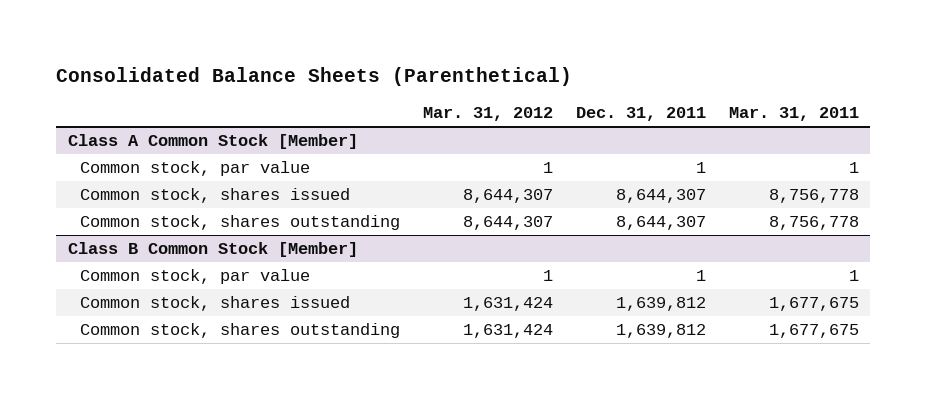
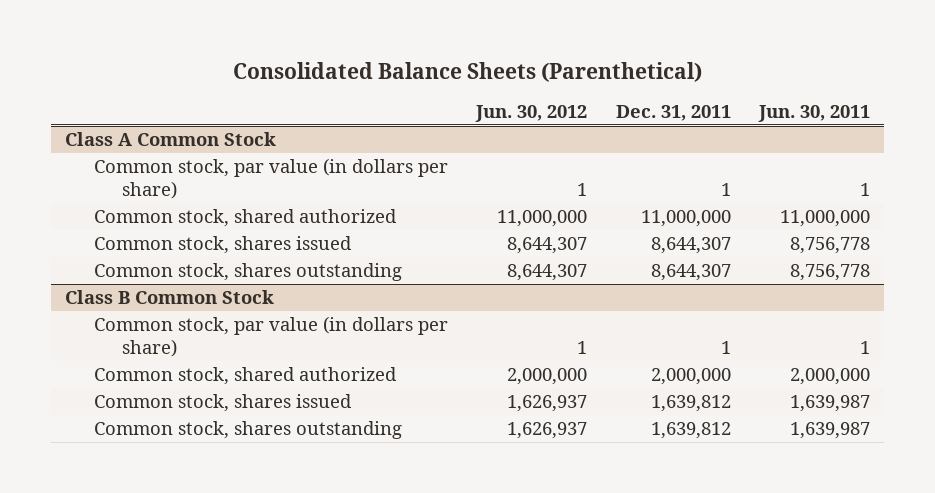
[423,107,554,122] Mar. 31, 2012 -> none
[728,107,859,122] Mar. 31, 2011 -> none
none -> [475,104,588,122] Jun. 30, 2012
none -> [758,104,871,122] Jun. 30, 2011
[67,134,358,150] Class A Common Stock [Member] -> [65,132,277,147] Class A Common Stock
[80,161,311,177] Common stock, par value -> [93,158,448,199] Common stock, par value (in dollars per share)
none -> [93,209,397,228] Common stock, shared authorized
[67,242,358,258] Class B Common Stock [Member] -> [65,290,275,305] Class B Common Stock
[80,269,311,285] Common stock, par value -> [93,316,448,357] Common stock, par value (in dollars per share)
none -> [93,367,397,386] Common stock, shared authorized

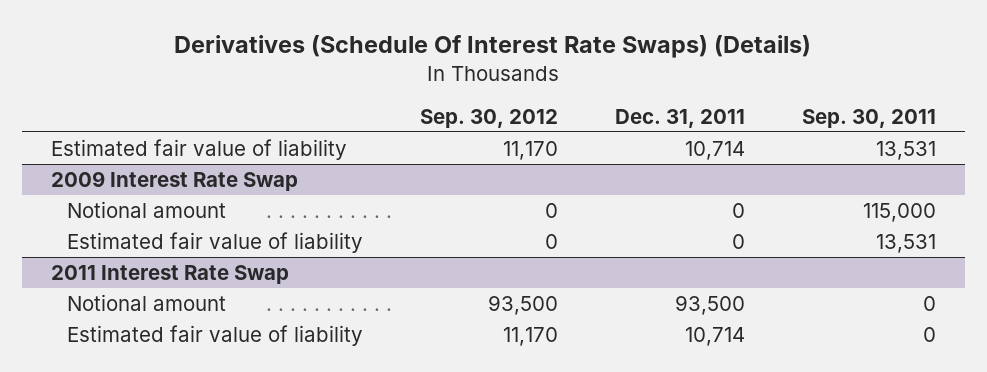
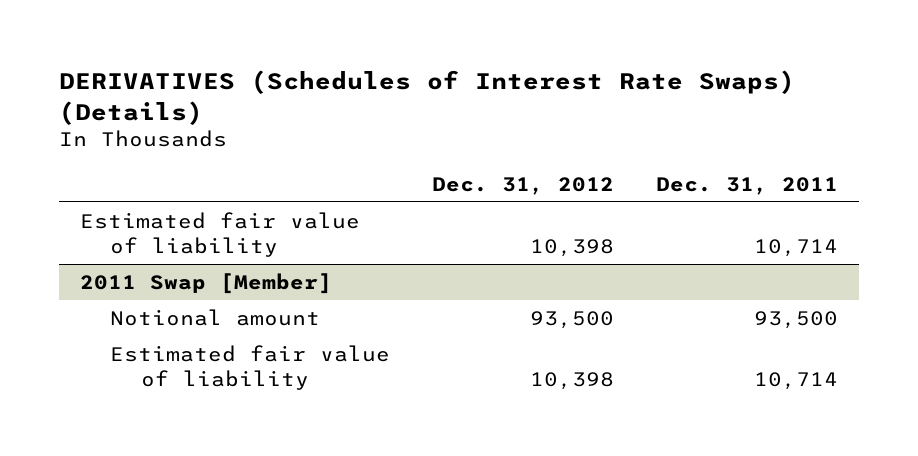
[174,35,812,59] Derivatives (Schedule Of Interest Rate Swaps) (Details) -> [59,70,796,125] DERIVATIVES (Schedules of Interest Rate Swaps) (Details)
[420,108,559,128] Sep. 30, 2012 -> none
[802,108,937,128] Sep. 30, 2011 -> none
none -> [432,176,615,195] Dec. 31, 2012
[50,170,298,191] 2009 Interest Rate Swap -> none
[67,200,227,218] Notional amount -> none
[67,231,364,253] Estimated fair value of liability -> none
[50,264,289,284] 2011 Interest Rate Swap -> none
none -> [80,272,333,294] 2011 Swap [Member]

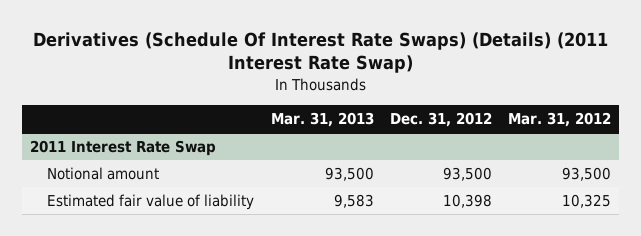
[59,70,796,125] DERIVATIVES (Schedules of Interest Rate Swaps) (Details) -> [32,31,608,74] Derivatives (Schedule Of Interest Rate Swaps) (Details) (2011 Interest Rate Swap)
[656,176,839,195] Dec. 31, 2011 -> none
none -> [270,112,374,128] Mar. 31, 2013
none -> [508,112,612,128] Mar. 31, 2012
[80,211,361,258] Estimated fair value of liability -> none
[80,272,333,294] 2011 Swap [Member] -> none
none -> [30,140,217,157] 2011 Interest Rate Swap

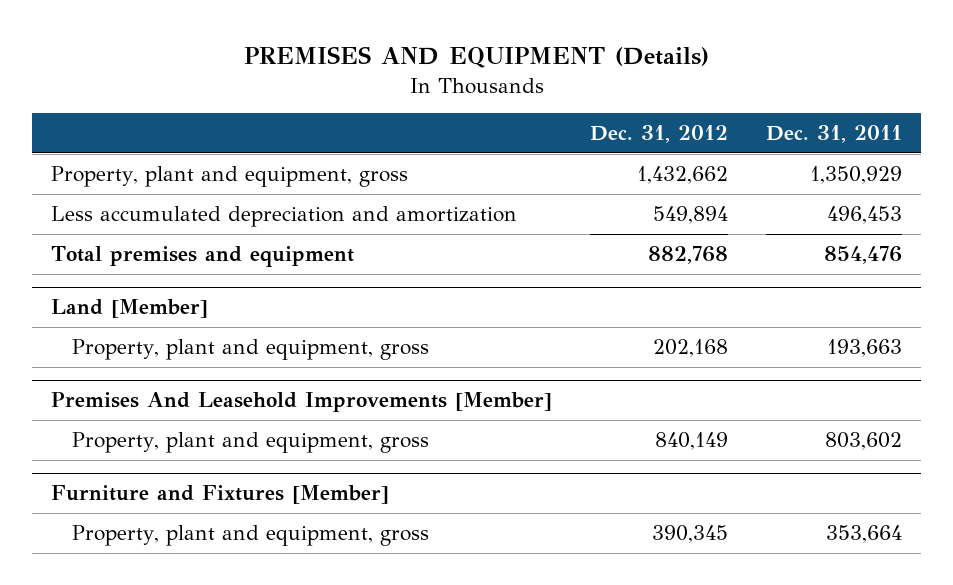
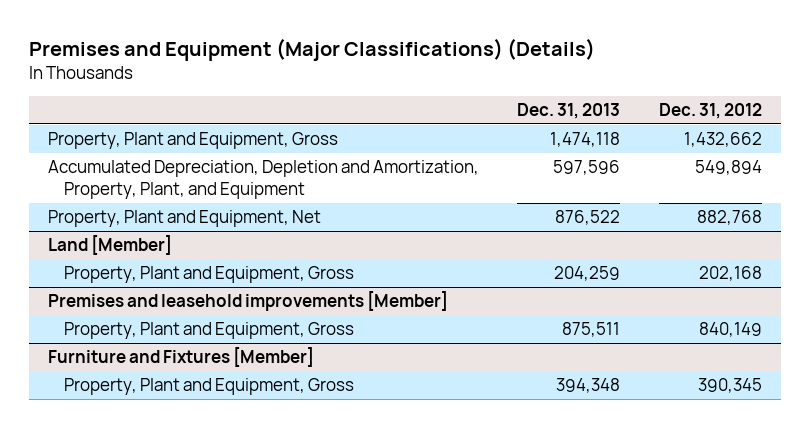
[243,46,709,69] PREMISES AND EQUIPMENT (Details) -> [28,37,595,61] Premises and Equipment (Major Classifications) (Details)
[766,125,903,144] Dec. 31, 2011 -> none
none -> [517,103,621,120] Dec. 31, 2013
[51,165,409,187] Property, plant and equipment, gross -> [47,132,338,150] Property, Plant and Equipment, Gross
[51,205,518,227] Less accumulated depreciation and amortization -> [47,160,479,200] Accumulated Depreciation, Depletion and Amortization, Property, Plant, and Equipment
[51,245,355,267] Total premises and equipment -> [47,210,321,228] Property, Plant and Equipment, Net
[71,338,429,360] Property, plant and equipment, gross -> [64,266,355,284] Property, Plant and Equipment, Gross
[51,391,553,412] Premises And Leasehold Improvements [Member] -> [47,291,448,312] Premises and leasehold improvements [Member]
[71,431,429,453] Property, plant and equipment, gross -> [64,322,355,340] Property, Plant and Equipment, Gross
[71,524,429,546] Property, plant and equipment, gross -> [64,378,355,396] Property, Plant and Equipment, Gross

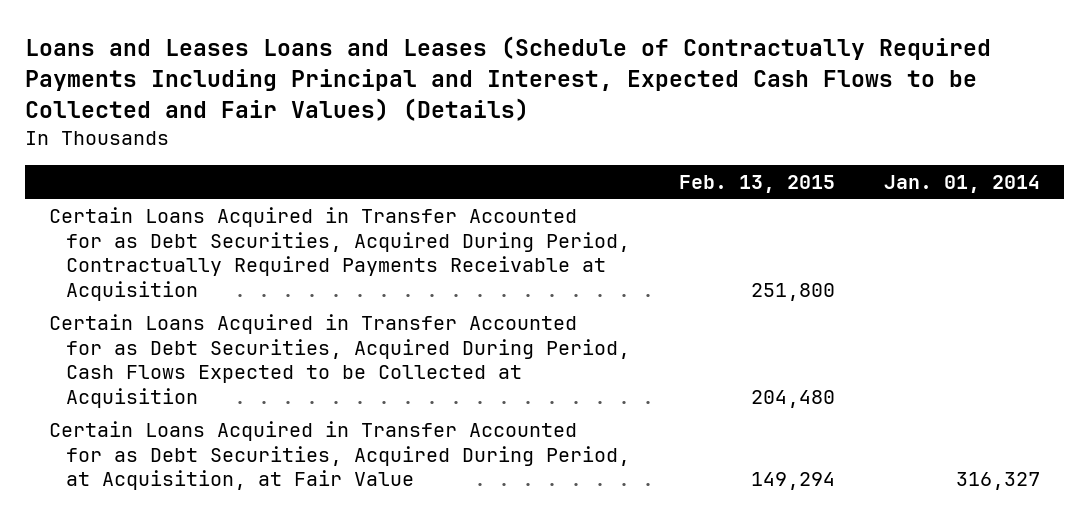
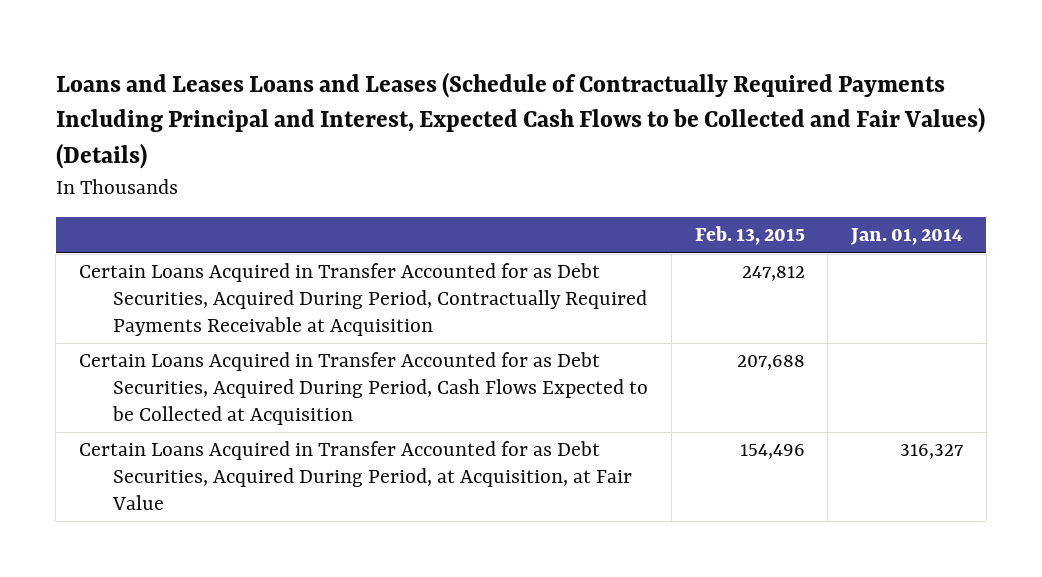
[750,282,835,301] 251,800 -> [741,266,805,282] 247,812
[750,389,835,408] 204,480 -> [736,355,805,371] 207,688
[750,472,835,491] 149,294 -> [739,444,805,460] 154,496

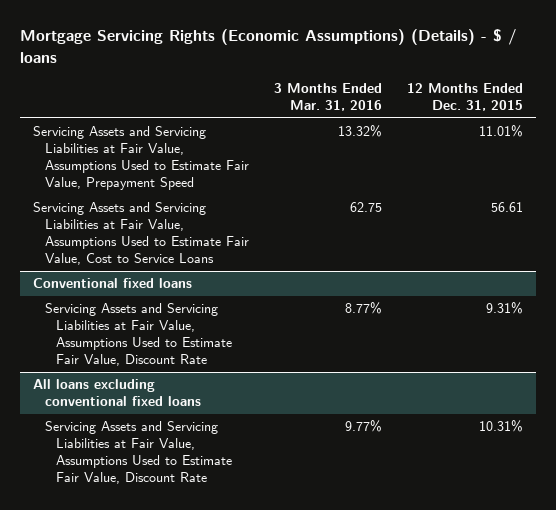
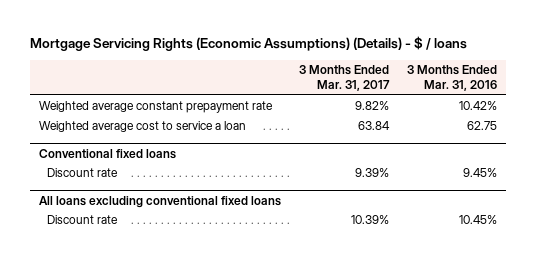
[407,83,524,112] 12 Months Ended Dec. 31, 2015 -> none
none -> [298,65,390,92] 3 Months Ended Mar. 31, 2017
[33,126,249,191] Servicing Assets and Servicing Liabilities at Fair Value, Assumptions Used to Estimate Fair Value, Prepayment Speed -> none
none -> [38,101,273,114] Weighted average constant prepayment rate
[33,202,249,266] Servicing Assets and Servicing Liabilities at Fair Value, Assumptions Used to Estimate Fair Value, Cost to Service Loans -> [38,121,246,133] Weighted average cost to service a loan
[44,303,233,367] Servicing Assets and Servicing Liabilities at Fair Value, Assumptions Used to Estimate Fair Value, Discount Rate -> none
none -> [47,168,119,178] Discount rate
[44,421,233,485] Servicing Assets and Servicing Liabilities at Fair Value, Assumptions Used to Estimate Fair Value, Discount Rate -> none
none -> [47,215,119,225] Discount rate

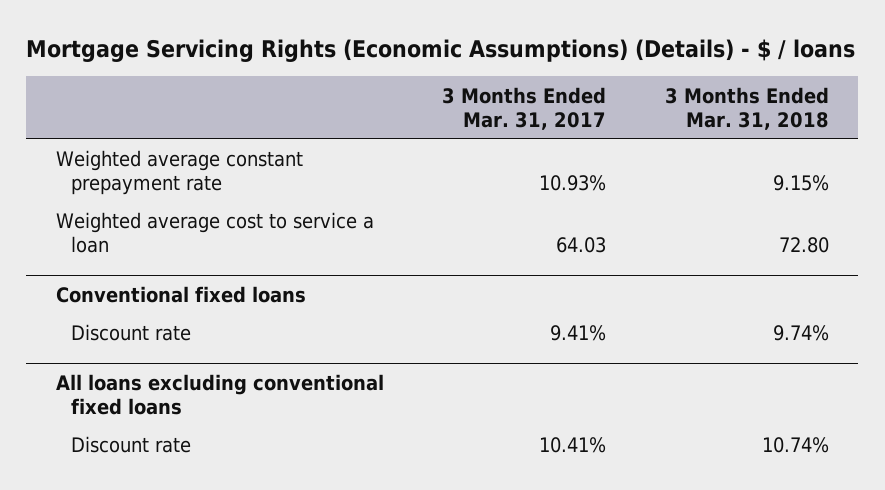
[407,65,498,92] 3 Months Ended Mar. 31, 2016 -> none
none -> [665,86,830,130] 3 Months Ended Mar. 31, 2018
[354,101,389,111] 9.82% -> [539,175,607,192] 10.93%
[357,121,390,131] 63.84 -> [556,237,607,254] 64.03
[354,168,389,178] 9.39% -> [550,325,607,342] 9.41%
[350,215,389,225] 10.39% -> [539,437,607,454] 10.41%

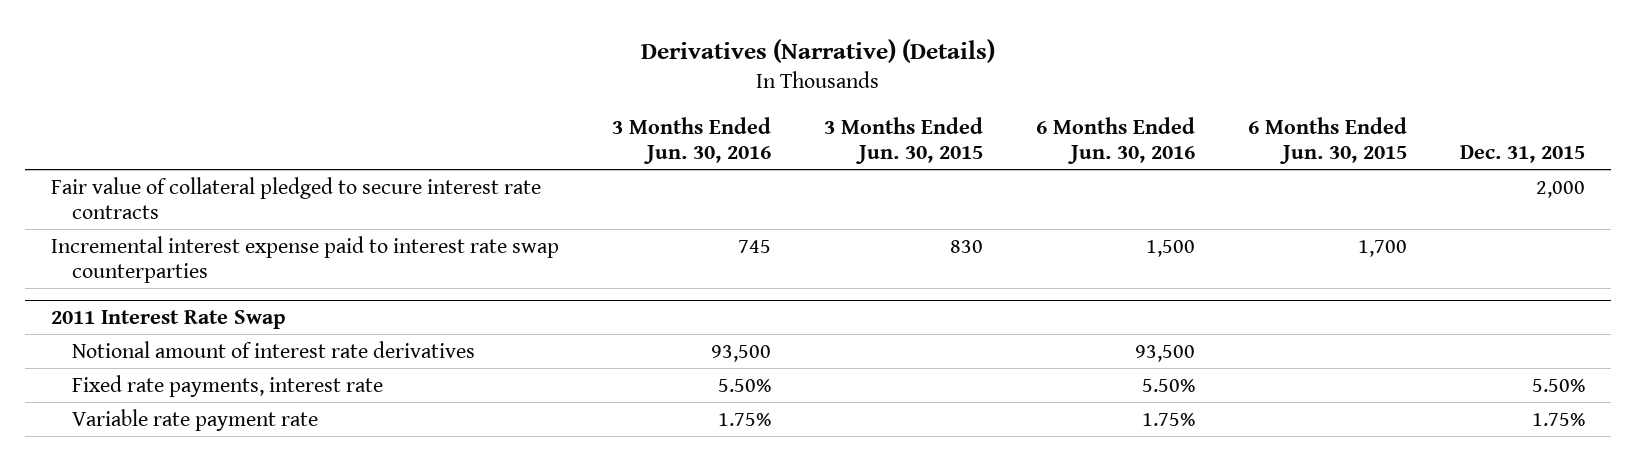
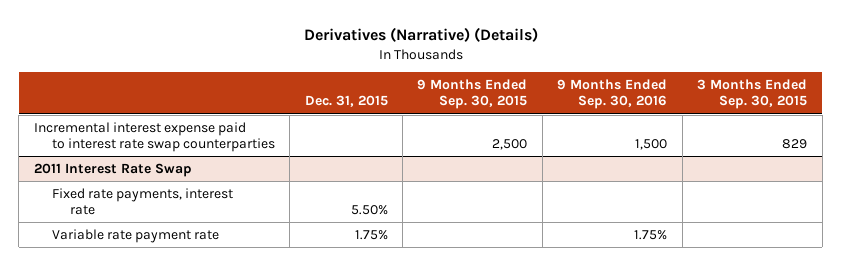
[612,116,772,165] 3 Months Ended Jun. 30, 2016 -> none
[824,116,984,165] 3 Months Ended Jun. 30, 2015 -> none
[1036,116,1196,165] 6 Months Ended Jun. 30, 2016 -> none
[1248,116,1408,165] 6 Months Ended Jun. 30, 2015 -> none
none -> [417,79,528,110] 9 Months Ended Sep. 30, 2015
none -> [557,79,668,110] 9 Months Ended Sep. 30, 2016
none -> [697,79,808,110] 3 Months Ended Sep. 30, 2015
[51,176,542,220] Fair value of collateral pledged to secure interest rate contracts -> none
[71,340,475,358] Notional amount of interest rate derivatives -> none

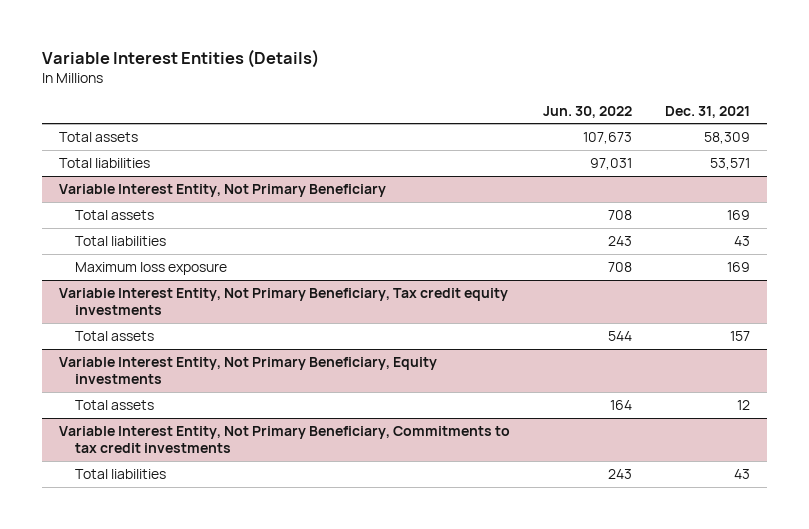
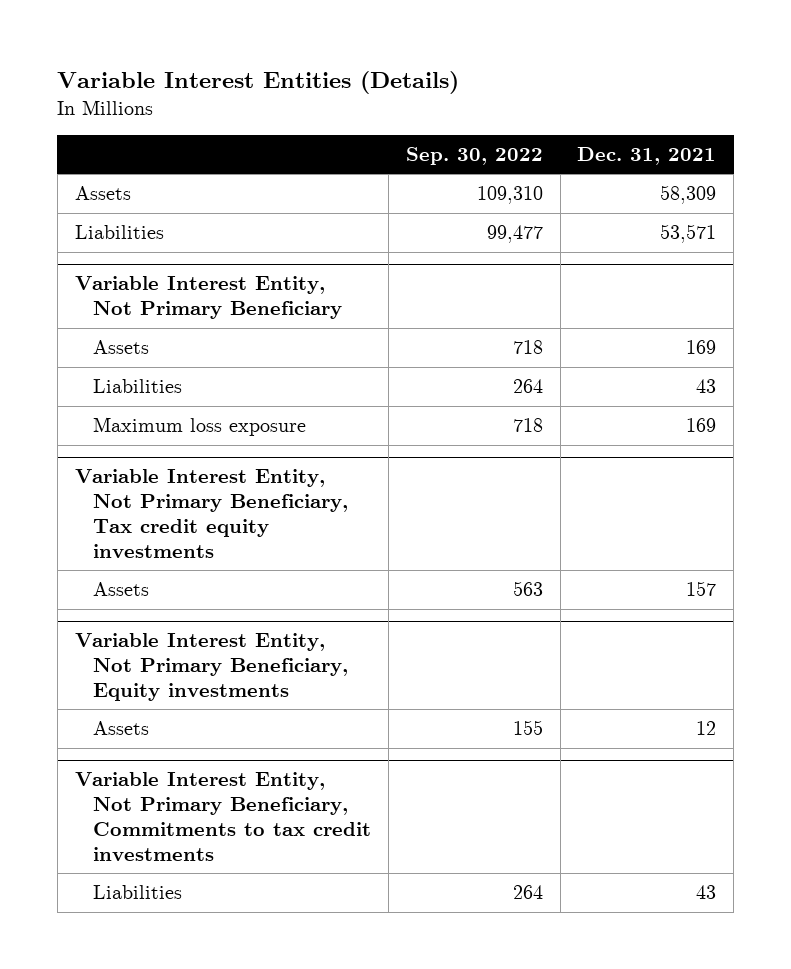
[542,105,632,118] Jun. 30, 2022 -> none
none -> [405,146,543,165] Sep. 30, 2022
[58,132,138,143] Total assets -> [74,186,131,201] Assets
[58,158,150,169] Total liabilities -> [74,225,164,240] Liabilities
[74,210,154,221] Total assets -> [93,340,150,355] Assets
[74,236,166,247] Total liabilities -> [93,379,183,394] Liabilities
[74,331,154,342] Total assets -> [93,582,150,597] Assets
[74,400,154,411] Total assets -> [93,721,150,736] Assets
[74,469,166,480] Total liabilities -> [93,885,183,900] Liabilities

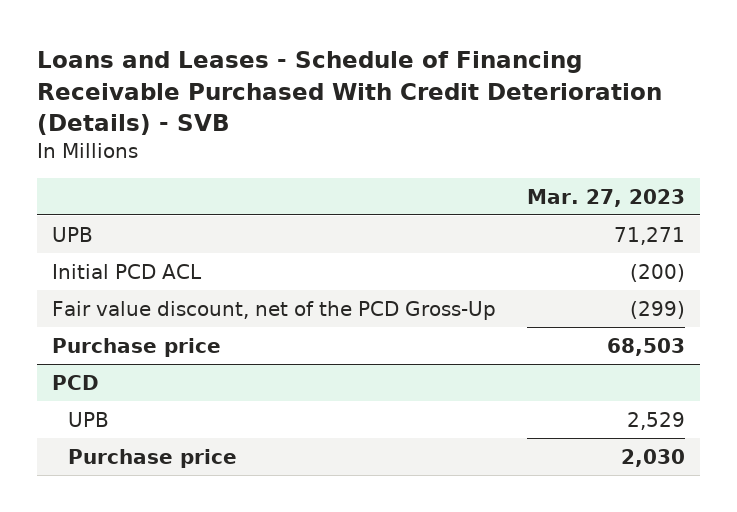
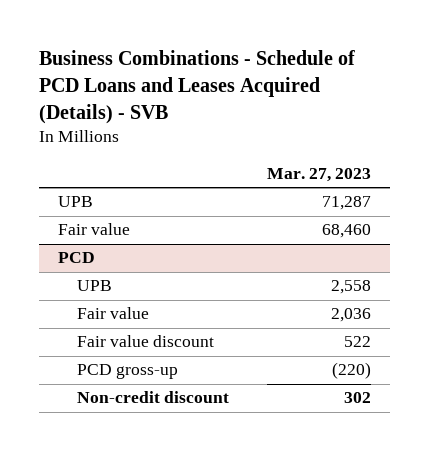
[37,51,663,135] Loans and Leases - Schedule of Financing Receivable Purchased With Credit Deterioration (Details) - SVB -> [38,50,355,124] Business Combinations - Schedule of PCD Loans and Leases Acquired (Details) - SVB
[52,263,203,279] Initial PCD ACL -> none
[52,300,497,320] Fair value discount, net of the PCD Gross-Up -> none
[52,337,222,357] Purchase price -> none
[613,226,685,245] 71,271 -> [321,196,371,211] 71,287
none -> [57,223,130,236] Fair value
[67,448,237,468] Purchase price -> none
[626,411,685,430] 2,529 -> [330,280,371,295] 2,558
none -> [76,307,149,320] Fair value
none -> [76,335,214,348] Fair value discount
none -> [76,364,178,380] PCD gross-up
none -> [76,391,229,404] Non-credit discount

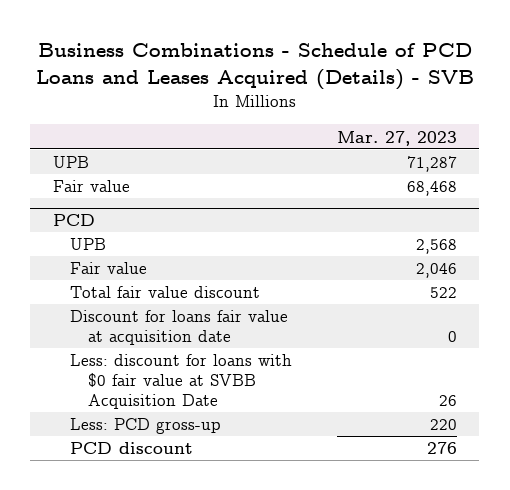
[321,224,371,239] 68,460 -> [407,181,458,197] 68,468
[330,280,371,295] 2,558 -> [416,239,458,255] 2,568
[330,308,371,323] 2,036 -> [416,263,458,279] 2,046
[76,335,214,348] Fair value discount -> [70,286,261,299] Total fair value discount
none -> [70,310,289,346] Discount for loans fair value at acquisition date
none -> [70,354,293,410] Less: discount for loans with $0 fair value at SVBB Acquisition Date
[76,364,178,380] PCD gross-up -> [70,418,222,435] Less: PCD gross-up
[331,362,371,380] (220) -> [430,419,458,431] 220
[76,391,229,404] Non-credit discount -> [70,442,194,455] PCD discount
[343,392,371,404] 302 -> [427,442,458,455] 276

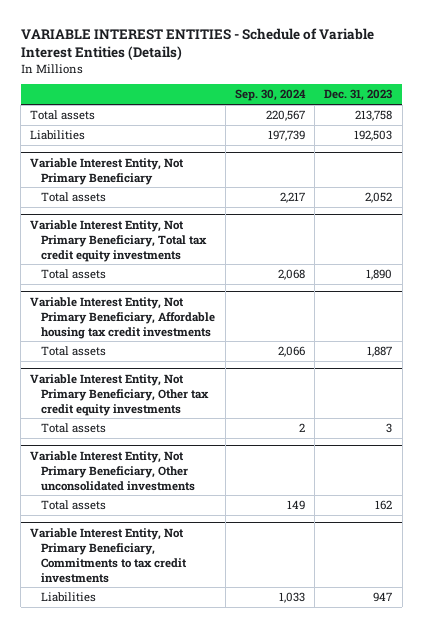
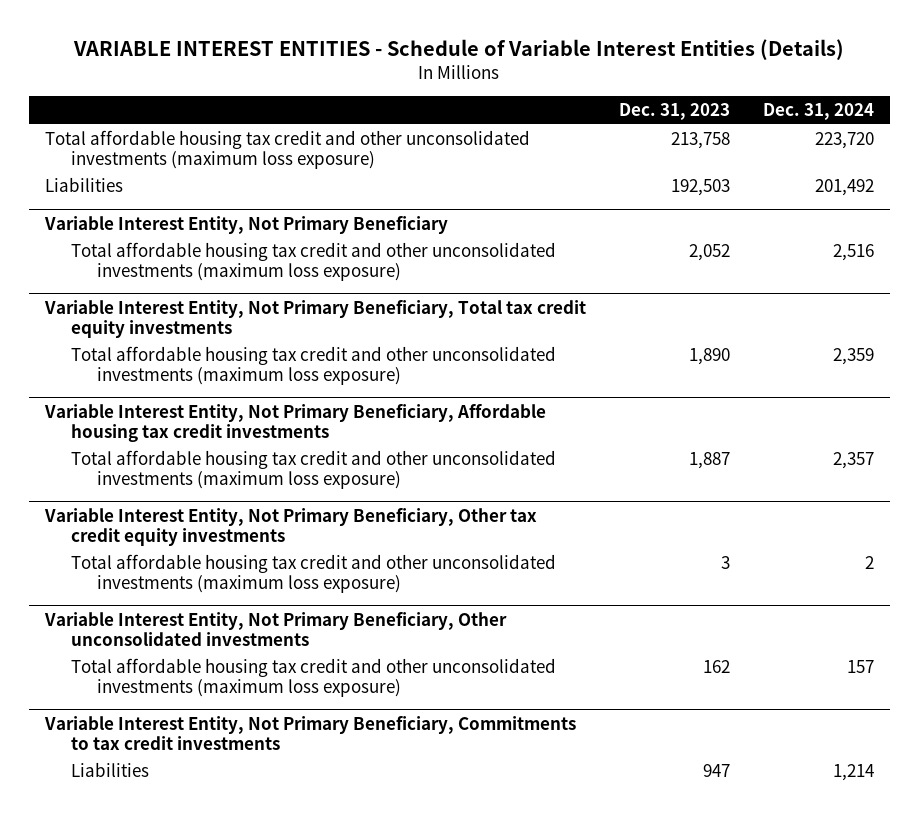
[234,89,306,102] Sep. 30, 2024 -> none
none -> [762,103,874,121] Dec. 31, 2024
[30,110,96,121] Total assets -> [45,130,531,169] Total affordable housing tax credit and other unconsolidated investments (maximum loss exposure)
[41,192,107,203] Total assets -> [71,242,557,281] Total affordable housing tax credit and other unconsolidated investments (maximum loss exposure)
[41,269,107,280] Total assets -> [71,346,557,385] Total affordable housing tax credit and other unconsolidated investments (maximum loss exposure)
[41,346,107,357] Total assets -> [71,450,557,489] Total affordable housing tax credit and other unconsolidated investments (maximum loss exposure)
[41,423,107,434] Total assets -> [71,554,557,593] Total affordable housing tax credit and other unconsolidated investments (maximum loss exposure)
[41,500,107,511] Total assets -> [71,658,557,697] Total affordable housing tax credit and other unconsolidated investments (maximum loss exposure)

